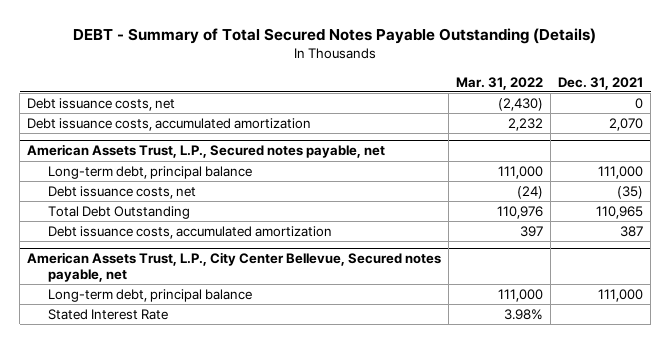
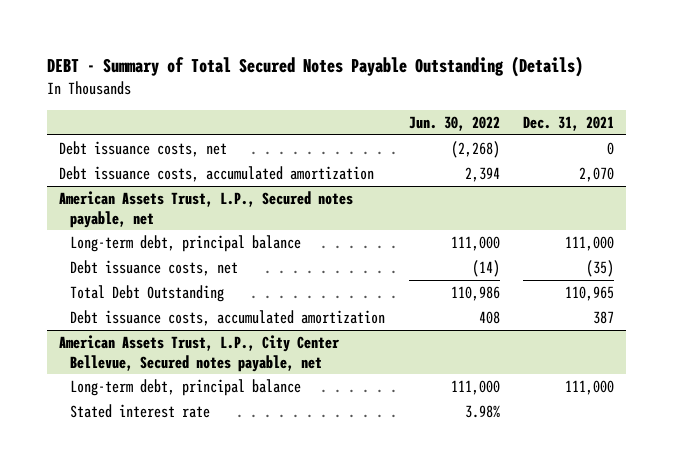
[456,76,544,90] Mar. 31, 2022 -> none
none -> [408,115,500,131] Jun. 30, 2022
[47,308,168,320] Stated Interest Rate -> [70,404,211,419] Stated interest rate

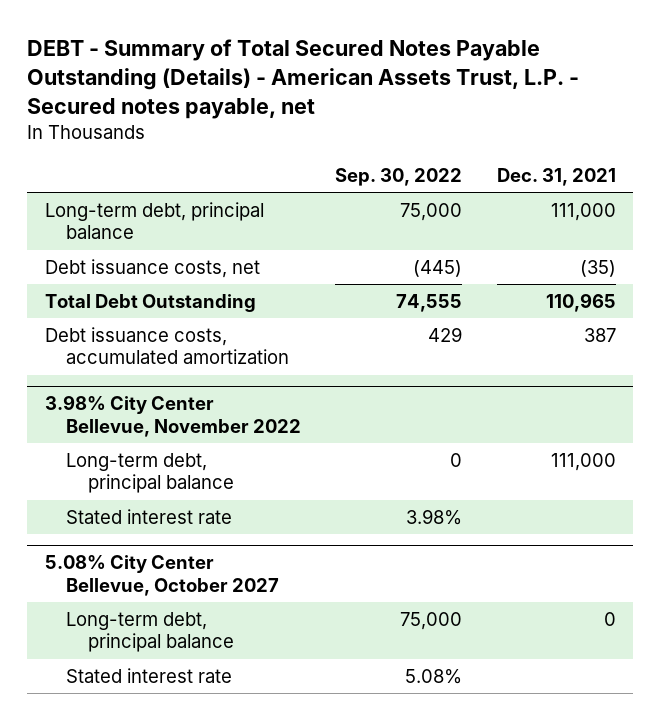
[46,55,583,77] DEBT - Summary of Total Secured Notes Payable Outstanding (Details) -> [27,39,580,119] DEBT - Summary of Total Secured Notes Payable Outstanding (Details) - American Assets Trust, L.P. - Secured notes payable, net
[408,115,500,131] Jun. 30, 2022 -> none
none -> [335,167,463,186] Sep. 30, 2022
[58,141,227,158] Debt issuance costs, net -> none
[58,166,374,183] Debt issuance costs, accumulated amortization -> none
[58,191,353,228] American Assets Trust, L.P., Secured notes payable, net -> none
[58,335,340,372] American Assets Trust, L.P., City Center Bellevue, Secured notes payable, net -> none
none -> [44,395,302,437] 3.98% City Center Bellevue, November 2022
none -> [44,555,280,596] 5.08% City Center Bellevue, October 2027
none -> [66,612,234,653] Long-term debt, principal balance
none -> [66,668,233,684] Stated interest rate

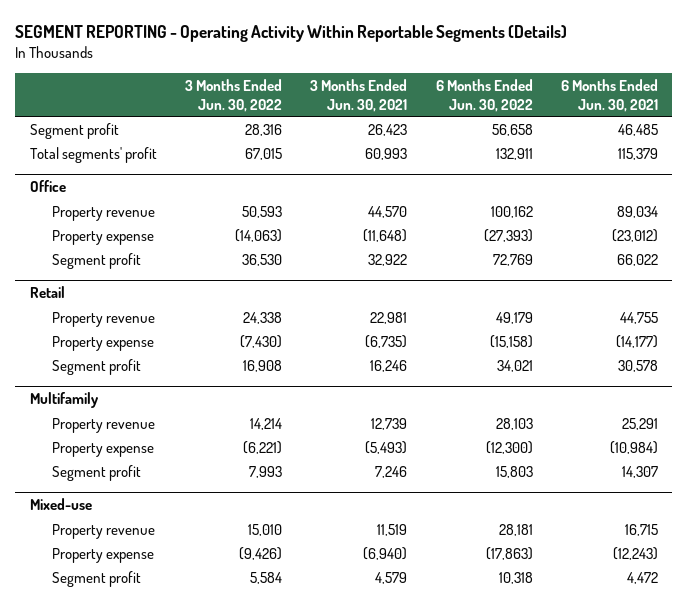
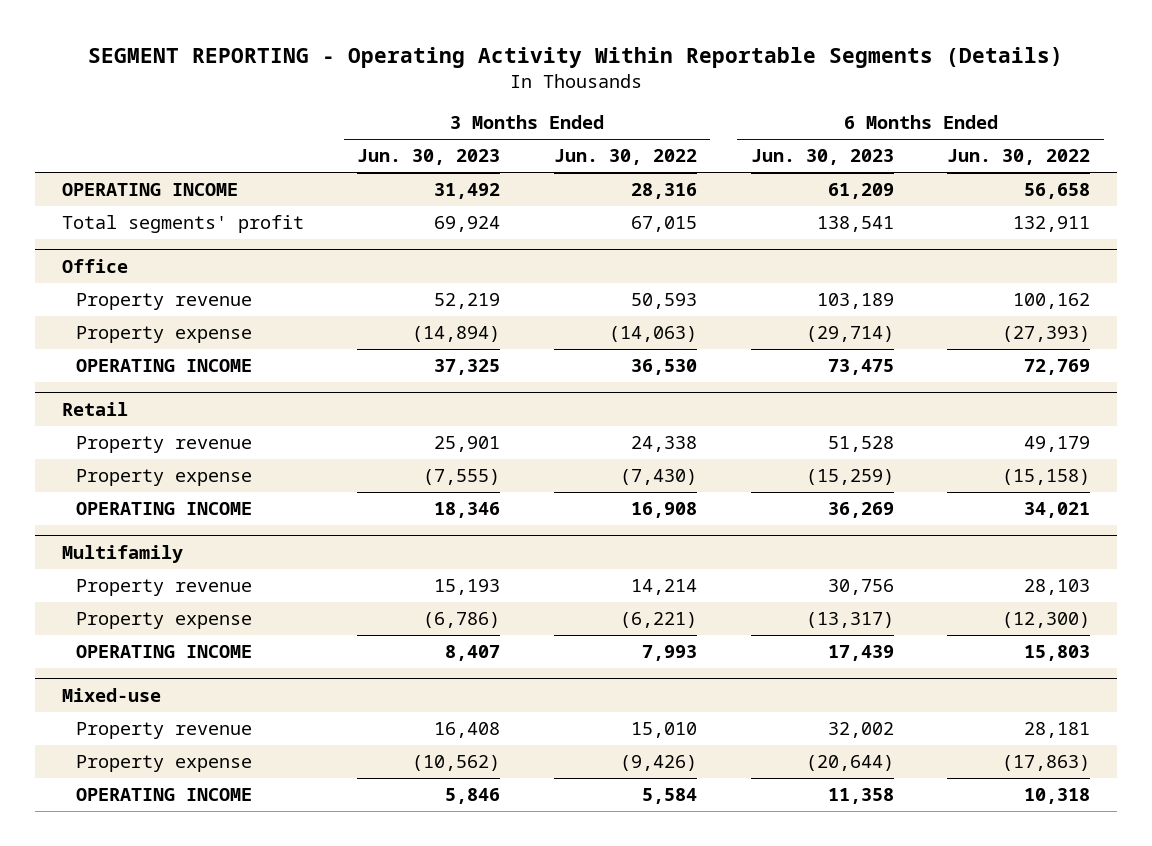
[310,78,408,112] 3 Months Ended Jun. 30, 2021 -> none
[561,78,659,112] 6 Months Ended Jun. 30, 2021 -> none
none -> [357,149,501,166] Jun. 30, 2023
none -> [750,149,894,166] Jun. 30, 2023
[29,122,119,139] Segment profit -> [61,183,238,197] OPERATING INCOME
[51,252,141,269] Segment profit -> [75,359,252,373] OPERATING INCOME
[51,358,141,375] Segment profit -> [75,502,252,516] OPERATING INCOME
[51,464,141,481] Segment profit -> [75,645,252,659] OPERATING INCOME
[51,570,141,587] Segment profit -> [75,788,252,802] OPERATING INCOME

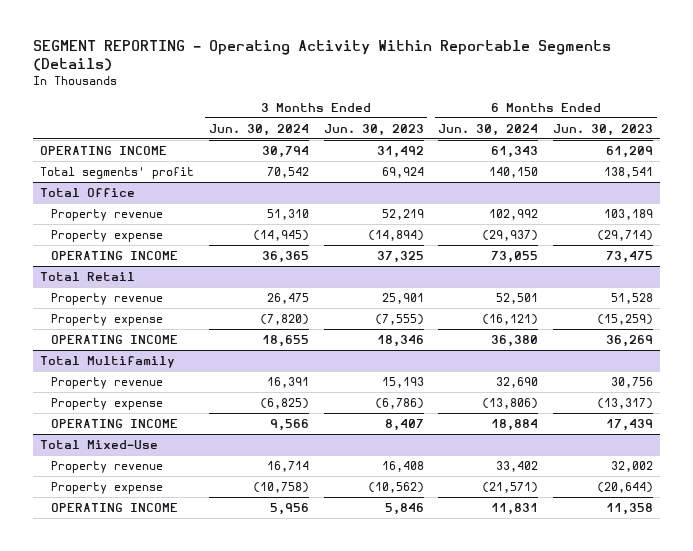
[553,149,697,166] Jun. 30, 2022 -> none
[947,149,1091,166] Jun. 30, 2022 -> none
none -> [208,123,309,136] Jun. 30, 2024
none -> [438,123,539,136] Jun. 30, 2024
[61,258,128,273] Office -> [40,187,136,197] Total Office
[61,401,128,416] Retail -> [40,271,136,281] Total Retail
[61,544,183,563] Multifamily -> [40,355,176,368] Total Multifamily
[61,687,161,702] Mixed-use -> [40,439,159,449] Total Mixed-Use

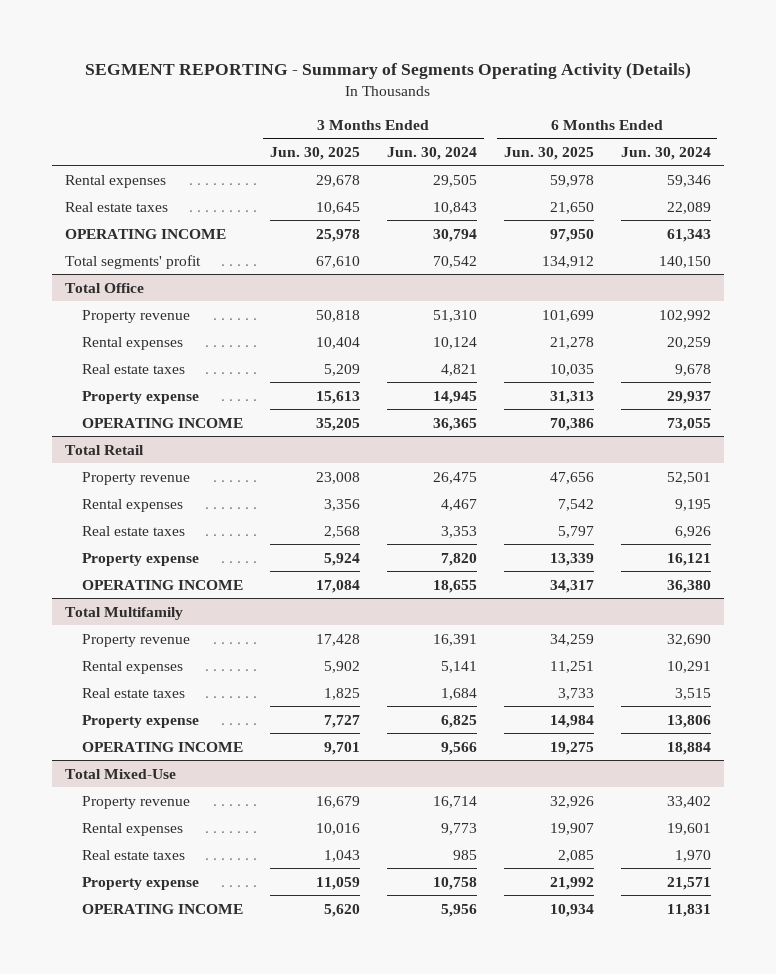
[32,40,611,72] SEGMENT REPORTING - Operating Activity Within Reportable Segments (Details) -> [84,62,691,80] SEGMENT REPORTING - Summary of Segments Operating Activity (Details)
[323,123,424,136] Jun. 30, 2023 -> none
[552,123,653,136] Jun. 30, 2023 -> none
none -> [269,146,360,160] Jun. 30, 2025
none -> [503,146,594,160] Jun. 30, 2025
none -> [64,174,166,188] Rental expenses
none -> [64,201,168,212] Real estate taxes
none -> [82,336,184,350] Rental expenses
none -> [82,363,186,374] Real estate taxes
[252,229,309,241] (14,945) -> [432,390,477,404] 14,945
[482,229,539,241] (29,937) -> [666,390,711,404] 29,937
none -> [82,498,184,512] Rental expenses
none -> [82,525,186,536] Real estate taxes
[259,313,309,325] (7,820) -> [440,552,477,566] 7,820
[482,313,539,325] (16,121) -> [666,552,711,566] 16,121
none -> [82,660,184,674] Rental expenses
none -> [82,687,186,698] Real estate taxes
[259,397,309,409] (6,825) -> [440,714,477,728] 6,825
[482,397,539,409] (13,806) -> [666,714,711,728] 13,806
none -> [82,822,184,836] Rental expenses
none -> [82,849,186,860] Real estate taxes
[252,481,309,493] (10,758) -> [432,876,477,890] 10,758
[482,481,539,493] (21,571) -> [666,876,711,890] 21,571

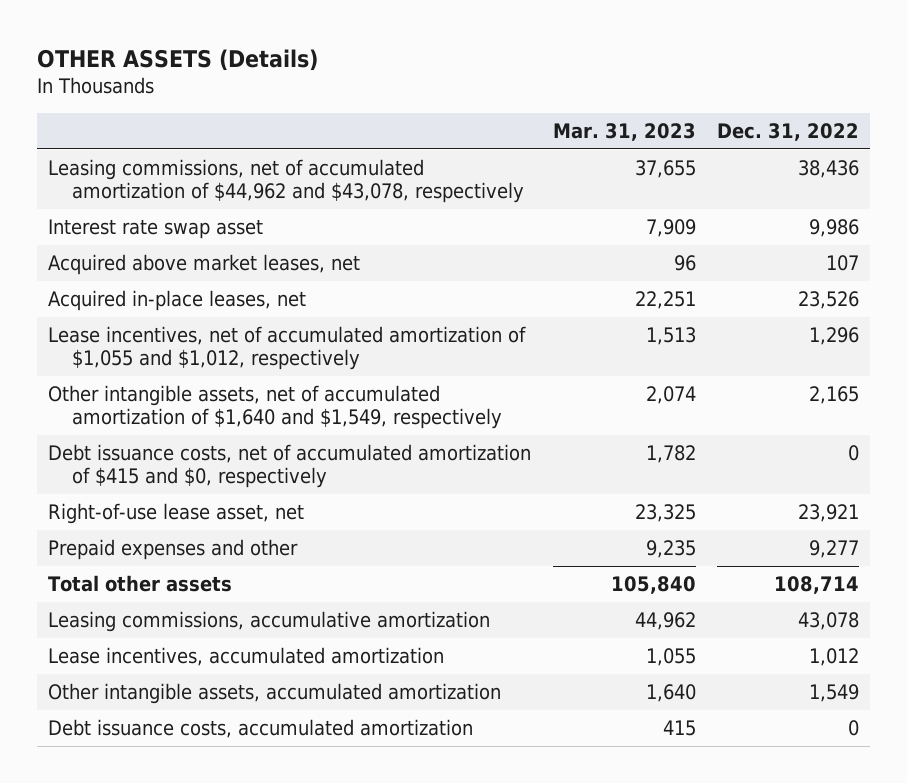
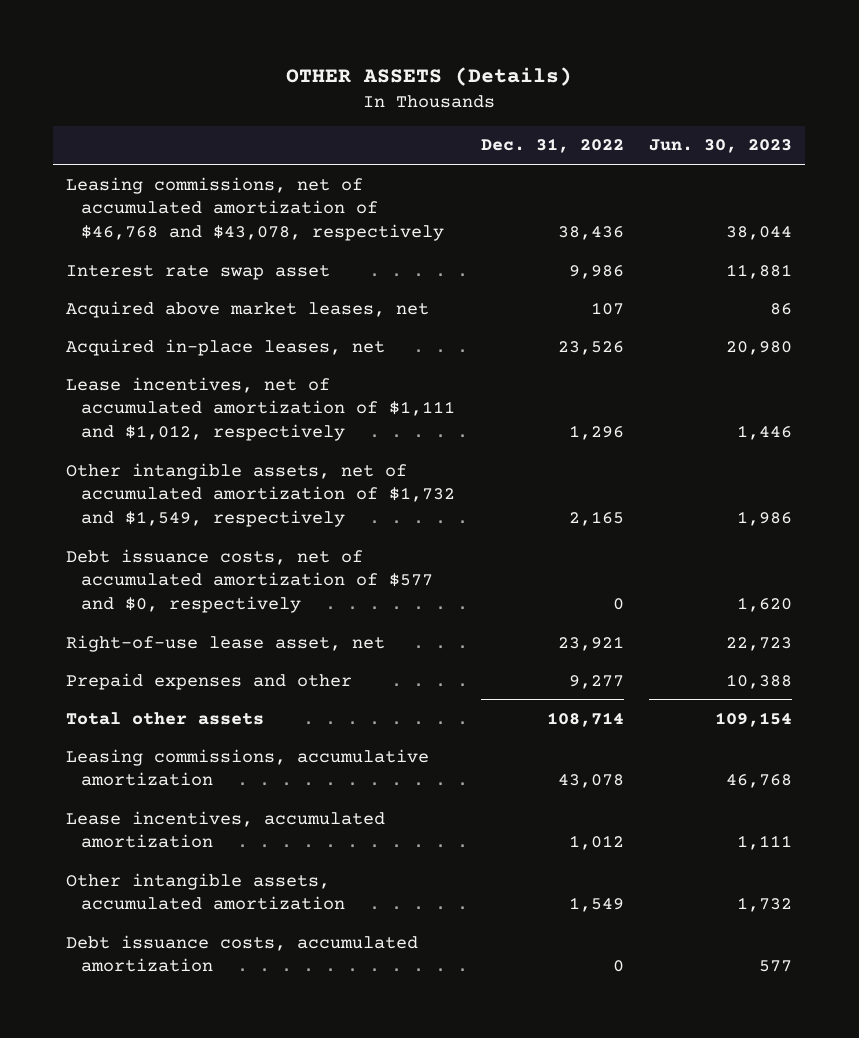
[552,122,696,141] Mar. 31, 2023 -> none
none -> [649,139,793,154] Jun. 30, 2023
[48,159,525,204] Leasing commissions, net of accumulated amortization of $44,962 and $43,078, respectively -> [66,176,444,241] Leasing commissions, net of accumulated amortization of $46,768 and $43,078, respectively
[48,326,527,371] Lease incentives, net of accumulated amortization of $1,055 and $1,012, respectively -> [66,376,455,441] Lease incentives, net of accumulated amortization of $1,111 and $1,012, respectively
[48,385,503,430] Other intangible assets, net of accumulated amortization of $1,640 and $1,549, respectively -> [66,462,455,527] Other intangible assets, net of accumulated amortization of $1,732 and $1,549, respectively
[48,444,532,489] Debt issuance costs, net of accumulated amortization of $415 and $0, respectively -> [66,548,433,613] Debt issuance costs, net of accumulated amortization of $577 and $0, respectively

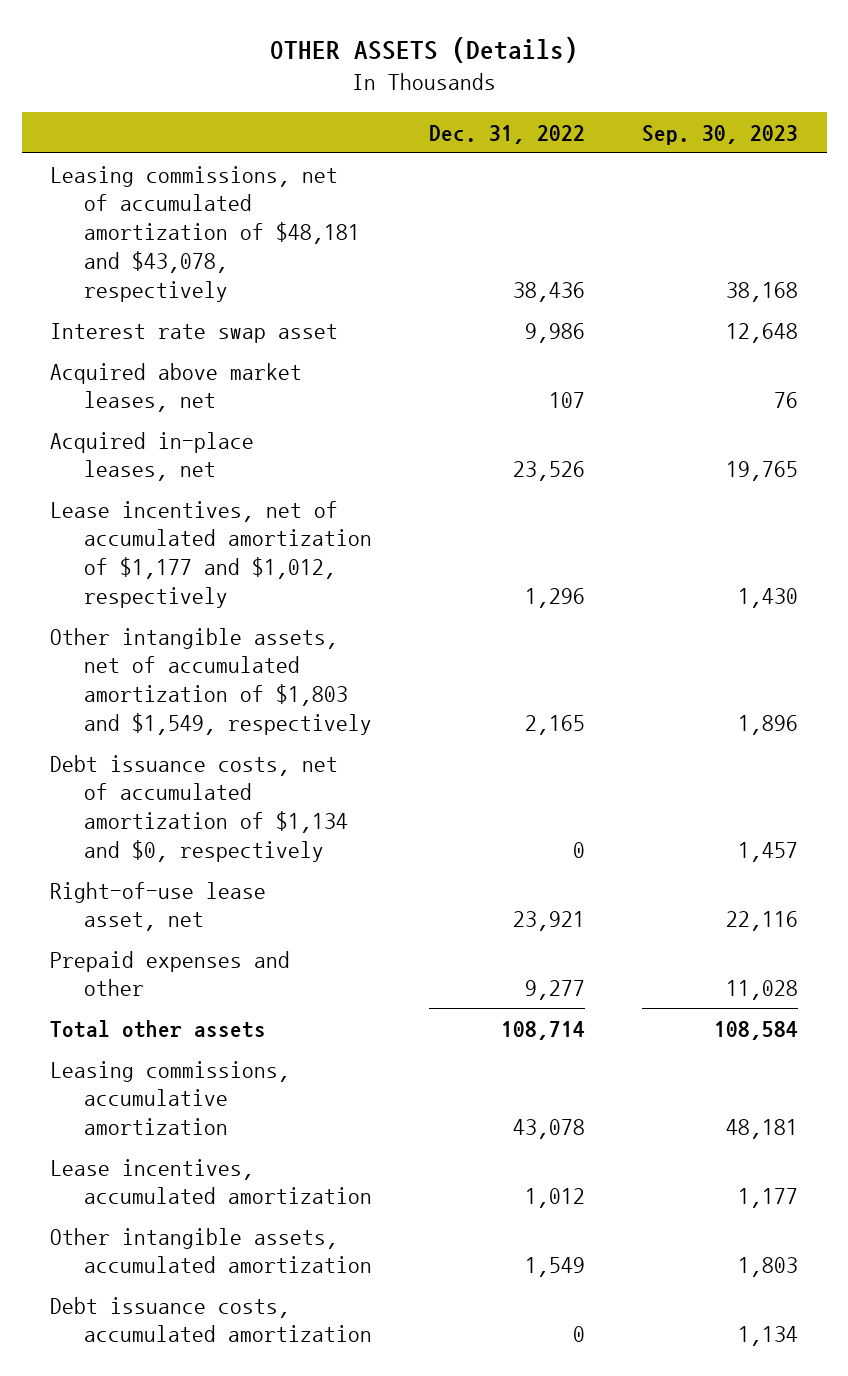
[649,139,793,154] Jun. 30, 2023 -> none
none -> [642,124,799,145] Sep. 30, 2023
[66,176,444,241] Leasing commissions, net of accumulated amortization of $46,768 and $43,078, respectively -> [50,165,360,302] Leasing commissions, net of accumulated amortization of $48,181 and $43,078, respectively
[66,376,455,441] Lease incentives, net of accumulated amortization of $1,111 and $1,012, respectively -> [50,500,372,609] Lease incentives, net of accumulated amortization of $1,177 and $1,012, respectively
[66,462,455,527] Other intangible assets, net of accumulated amortization of $1,732 and $1,549, respectively -> [50,627,372,736] Other intangible assets, net of accumulated amortization of $1,803 and $1,549, respectively
[66,548,433,613] Debt issuance costs, net of accumulated amortization of $577 and $0, respectively -> [50,754,348,863] Debt issuance costs, net of accumulated amortization of $1,134 and $0, respectively

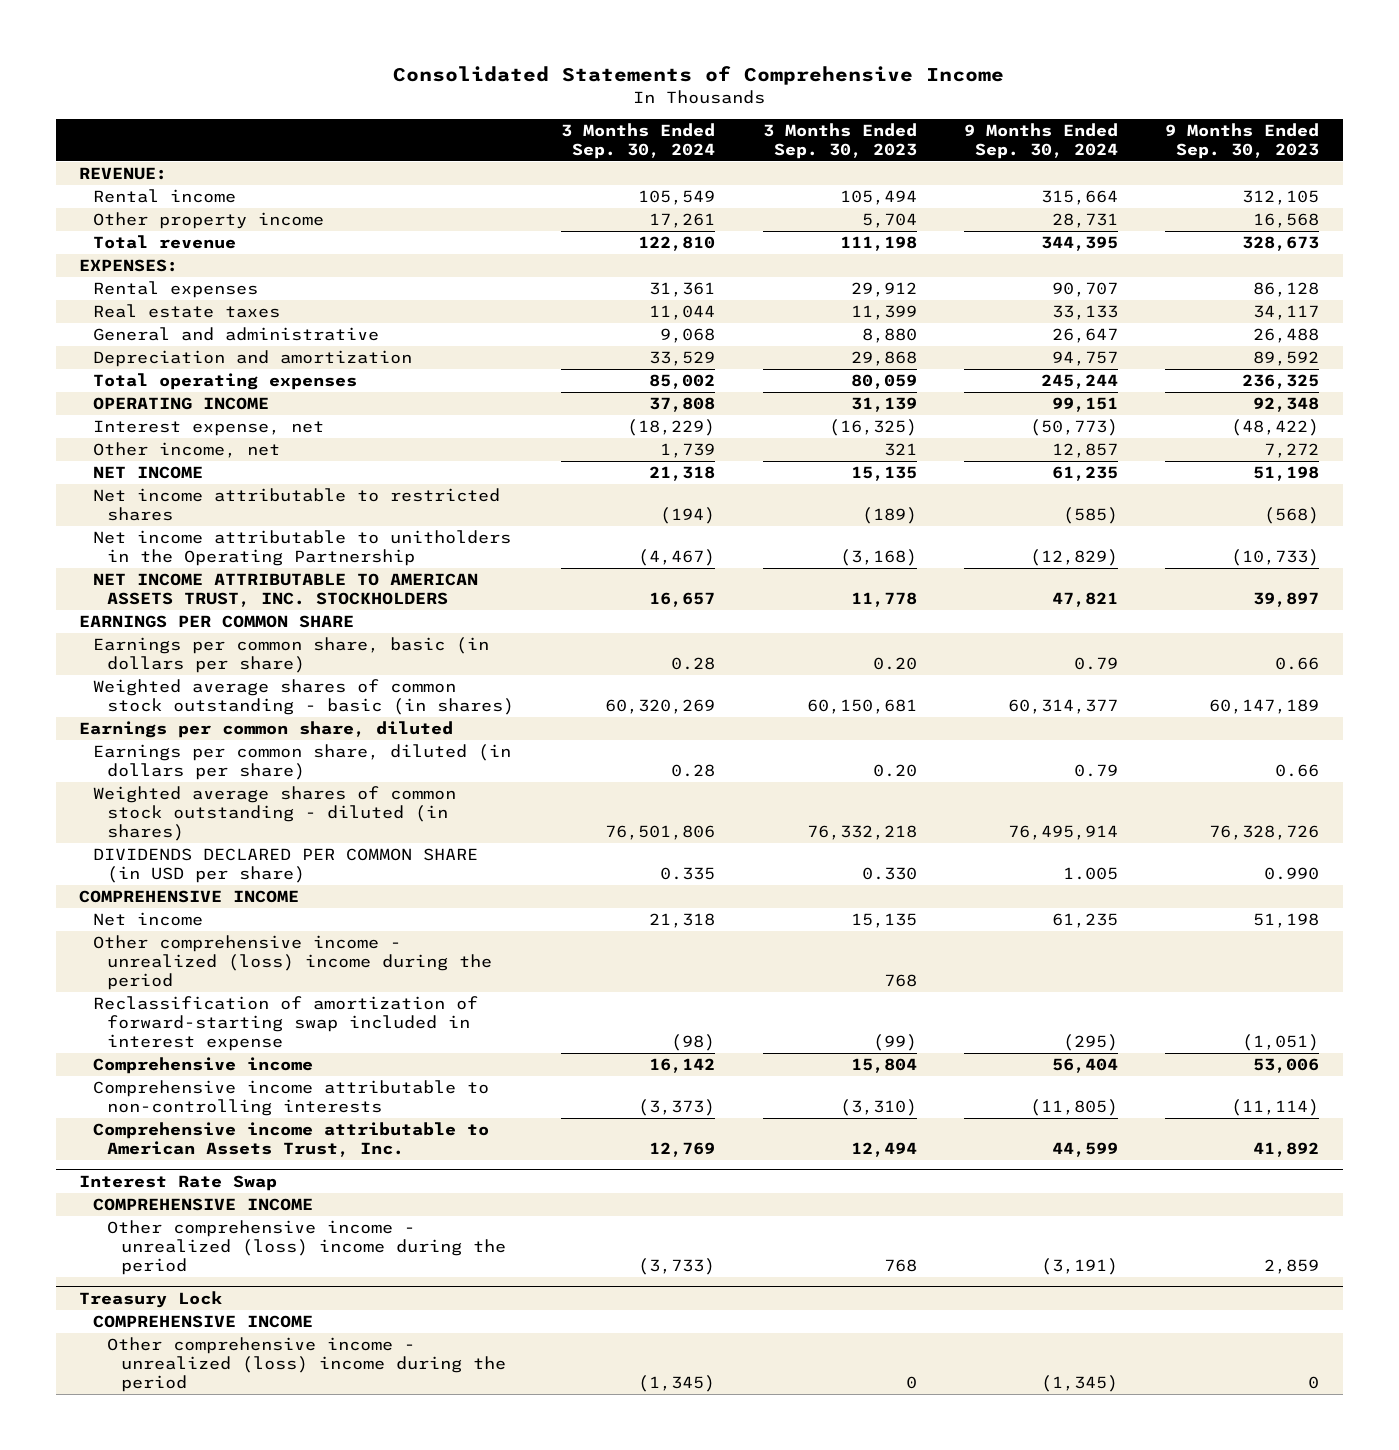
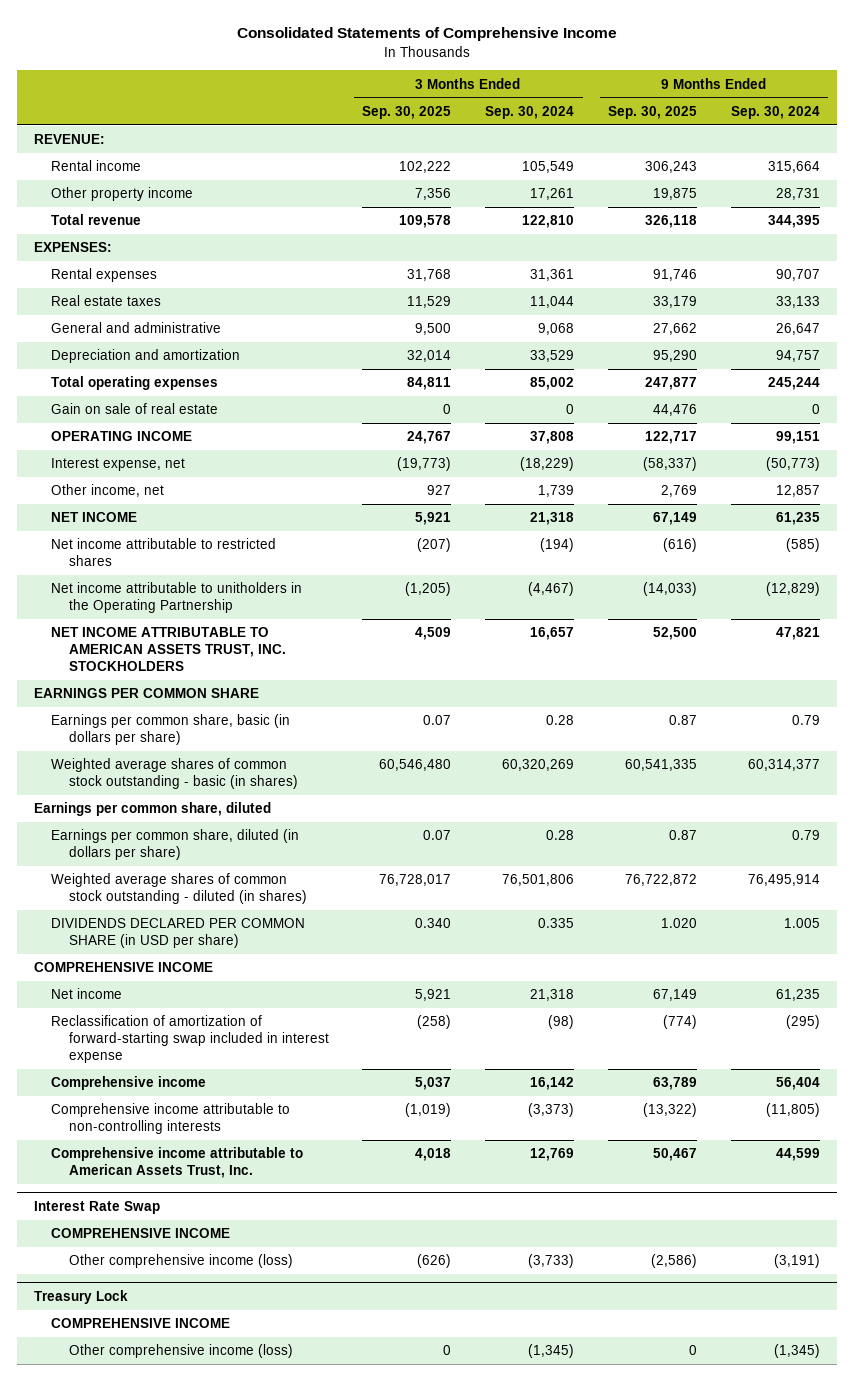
[762,122,917,159] 3 Months Ended Sep. 30, 2023 -> none
[1165,122,1320,159] 9 Months Ended Sep. 30, 2023 -> none
none -> [362,105,452,119] Sep. 30, 2025
none -> [608,105,698,119] Sep. 30, 2025
none -> [51,403,219,415] Gain on sale of real estate
[93,935,492,990] Other comprehensive income - unrealized (loss) income during the period -> none
[106,1220,506,1275] Other comprehensive income - unrealized (loss) income during the period -> [68,1254,293,1269] Other comprehensive income (loss)
[106,1337,506,1392] Other comprehensive income - unrealized (loss) income during the period -> [68,1344,293,1359] Other comprehensive income (loss)

